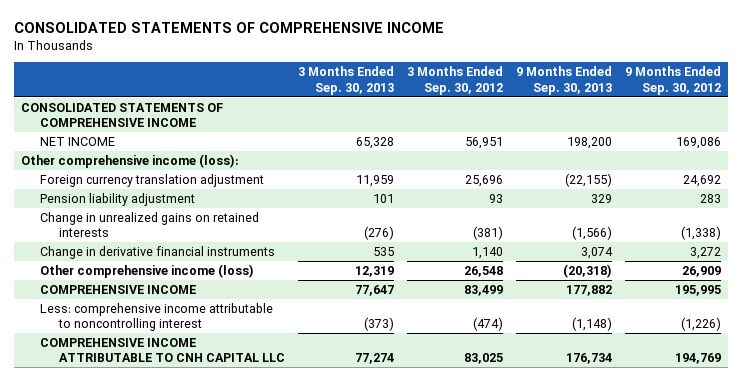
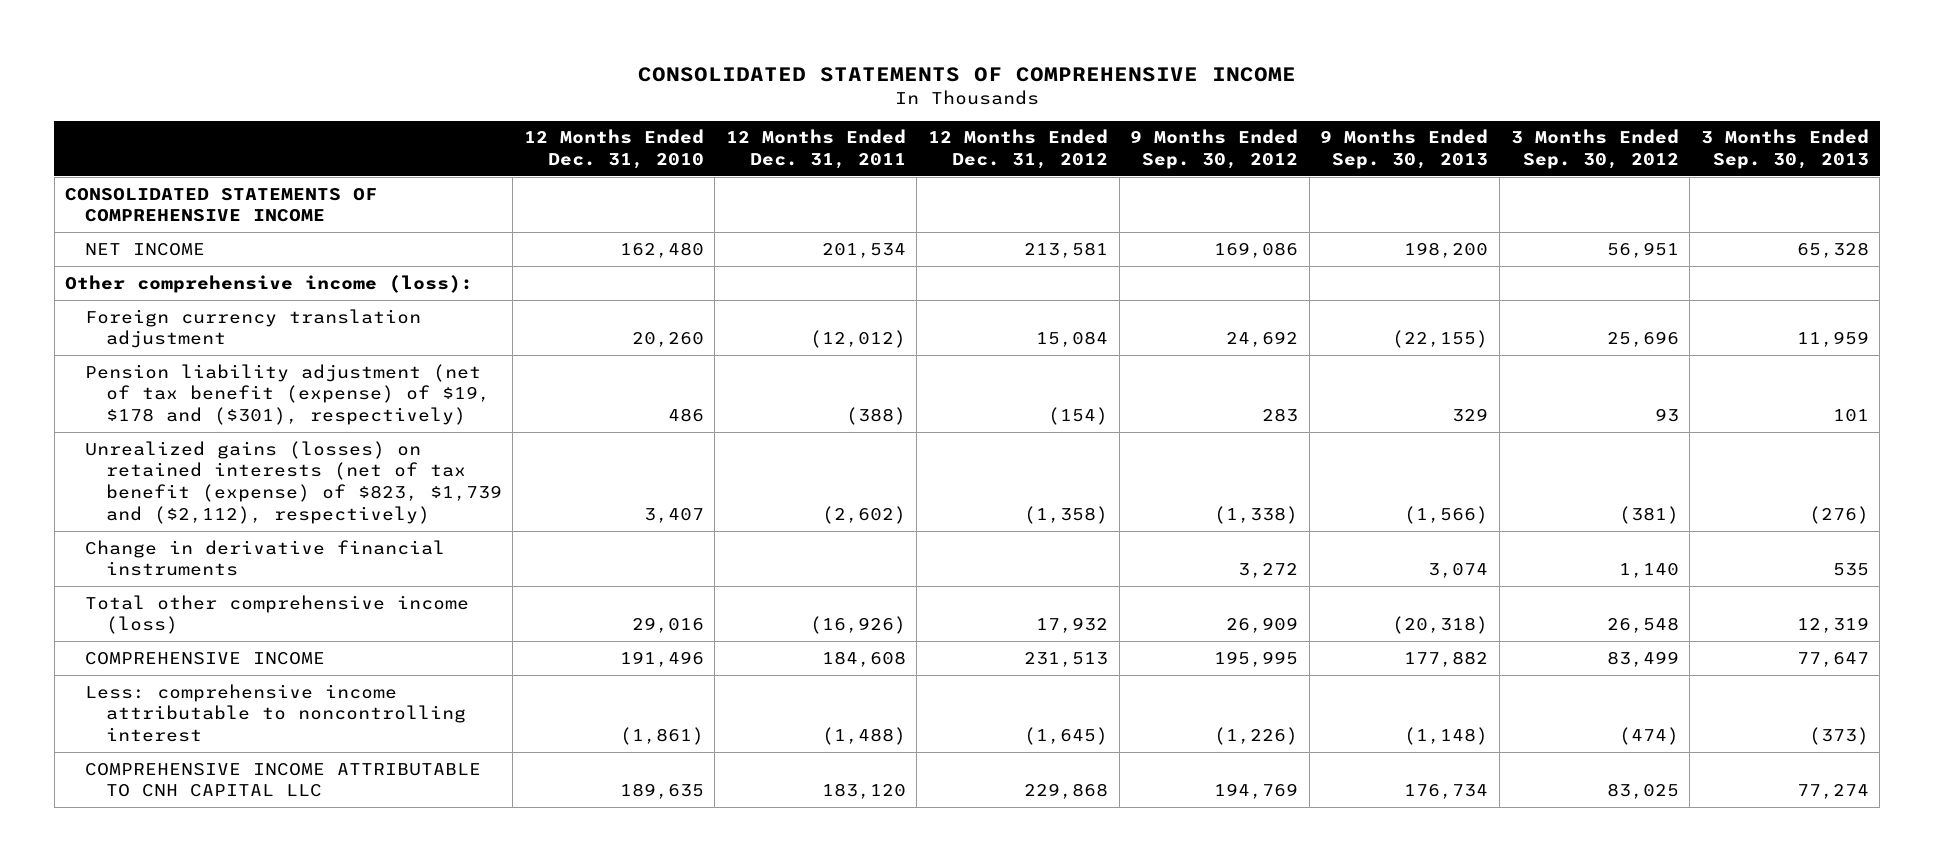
none -> [523,129,704,169] 12 Months Ended Dec. 31, 2010
none -> [725,129,906,169] 12 Months Ended Dec. 31, 2011
none -> [928,129,1109,169] 12 Months Ended Dec. 31, 2012
[39,193,195,207] Pension liability adjustment -> [85,363,490,426] Pension liability adjustment (net of tax benefit (expense) of $19, $178 and ($301), respectively)
[39,212,259,238] Change in unrealized gains on retained interests -> [85,440,502,524] Unrealized gains (losses) on retained interests (net of tax benefit (expense) of $823, $1,739 and ($2,112), respectively)
[39,264,254,279] Other comprehensive income (loss) -> [85,594,470,635] Total other comprehensive income (loss)

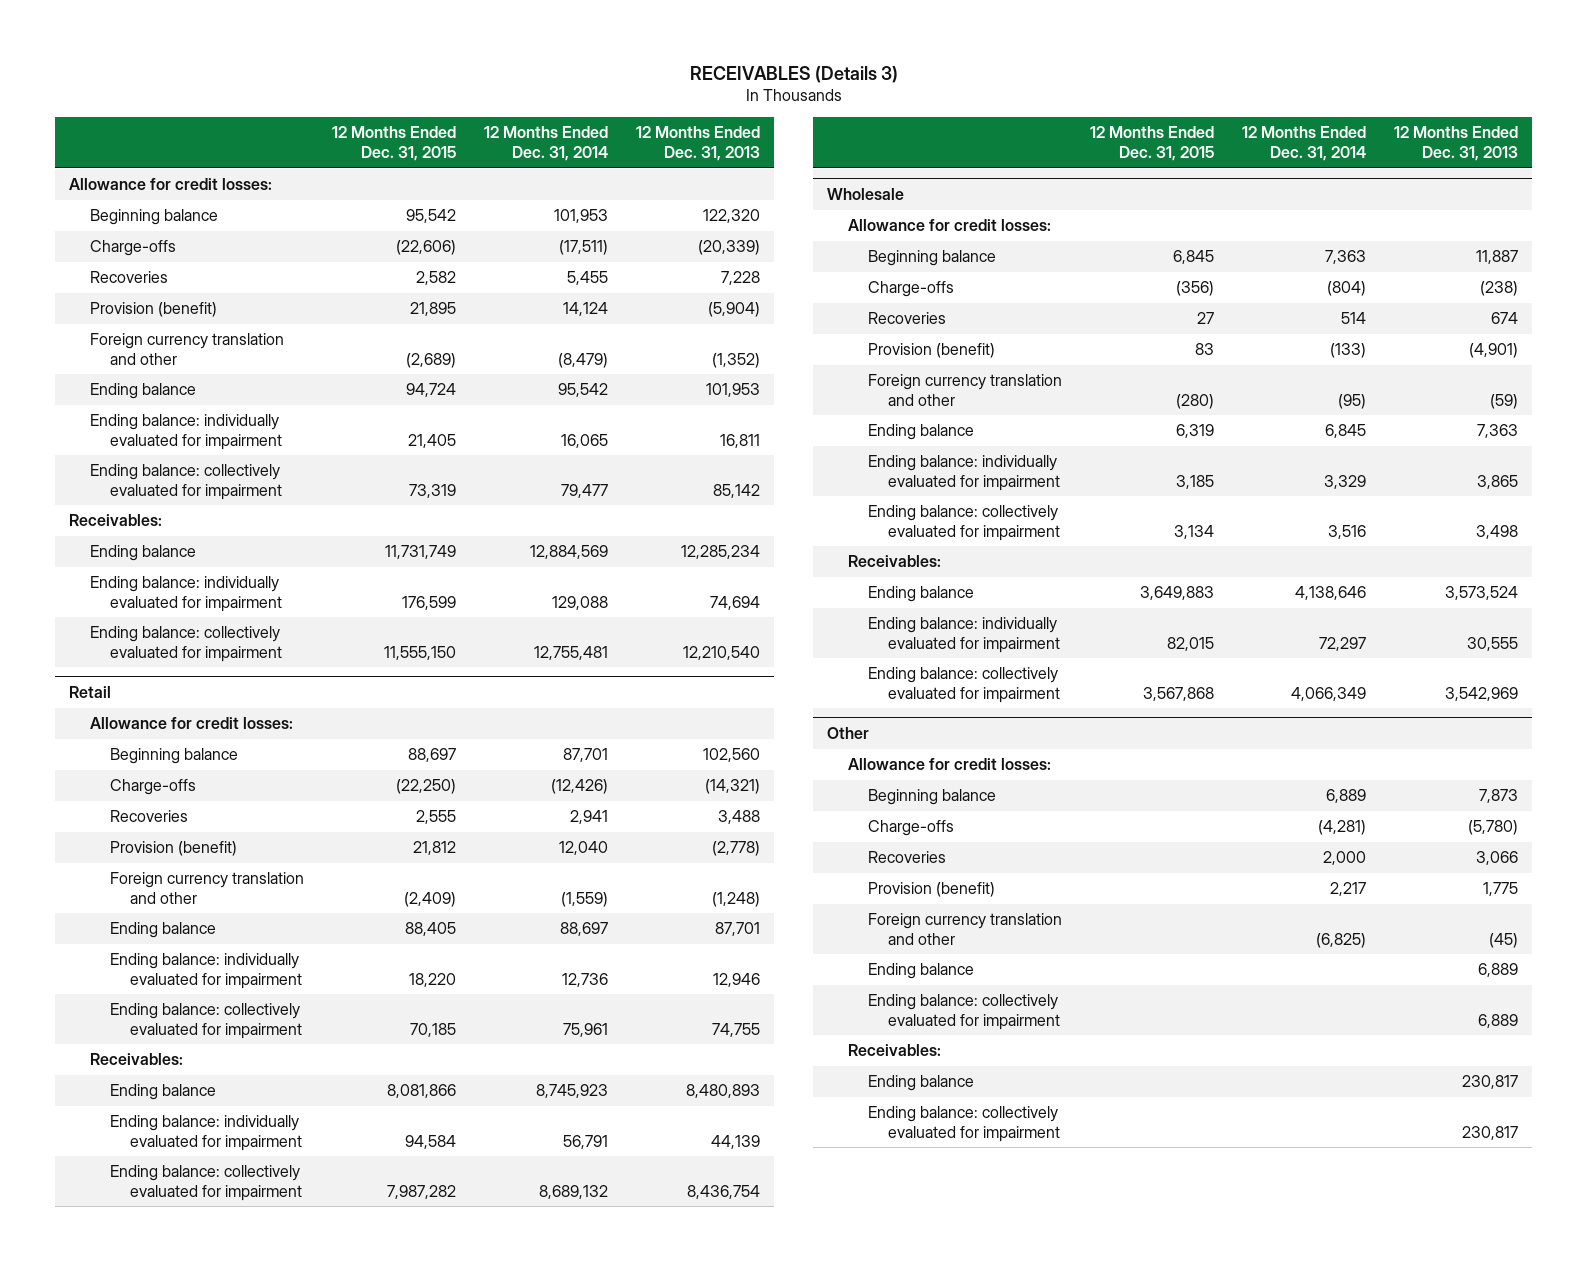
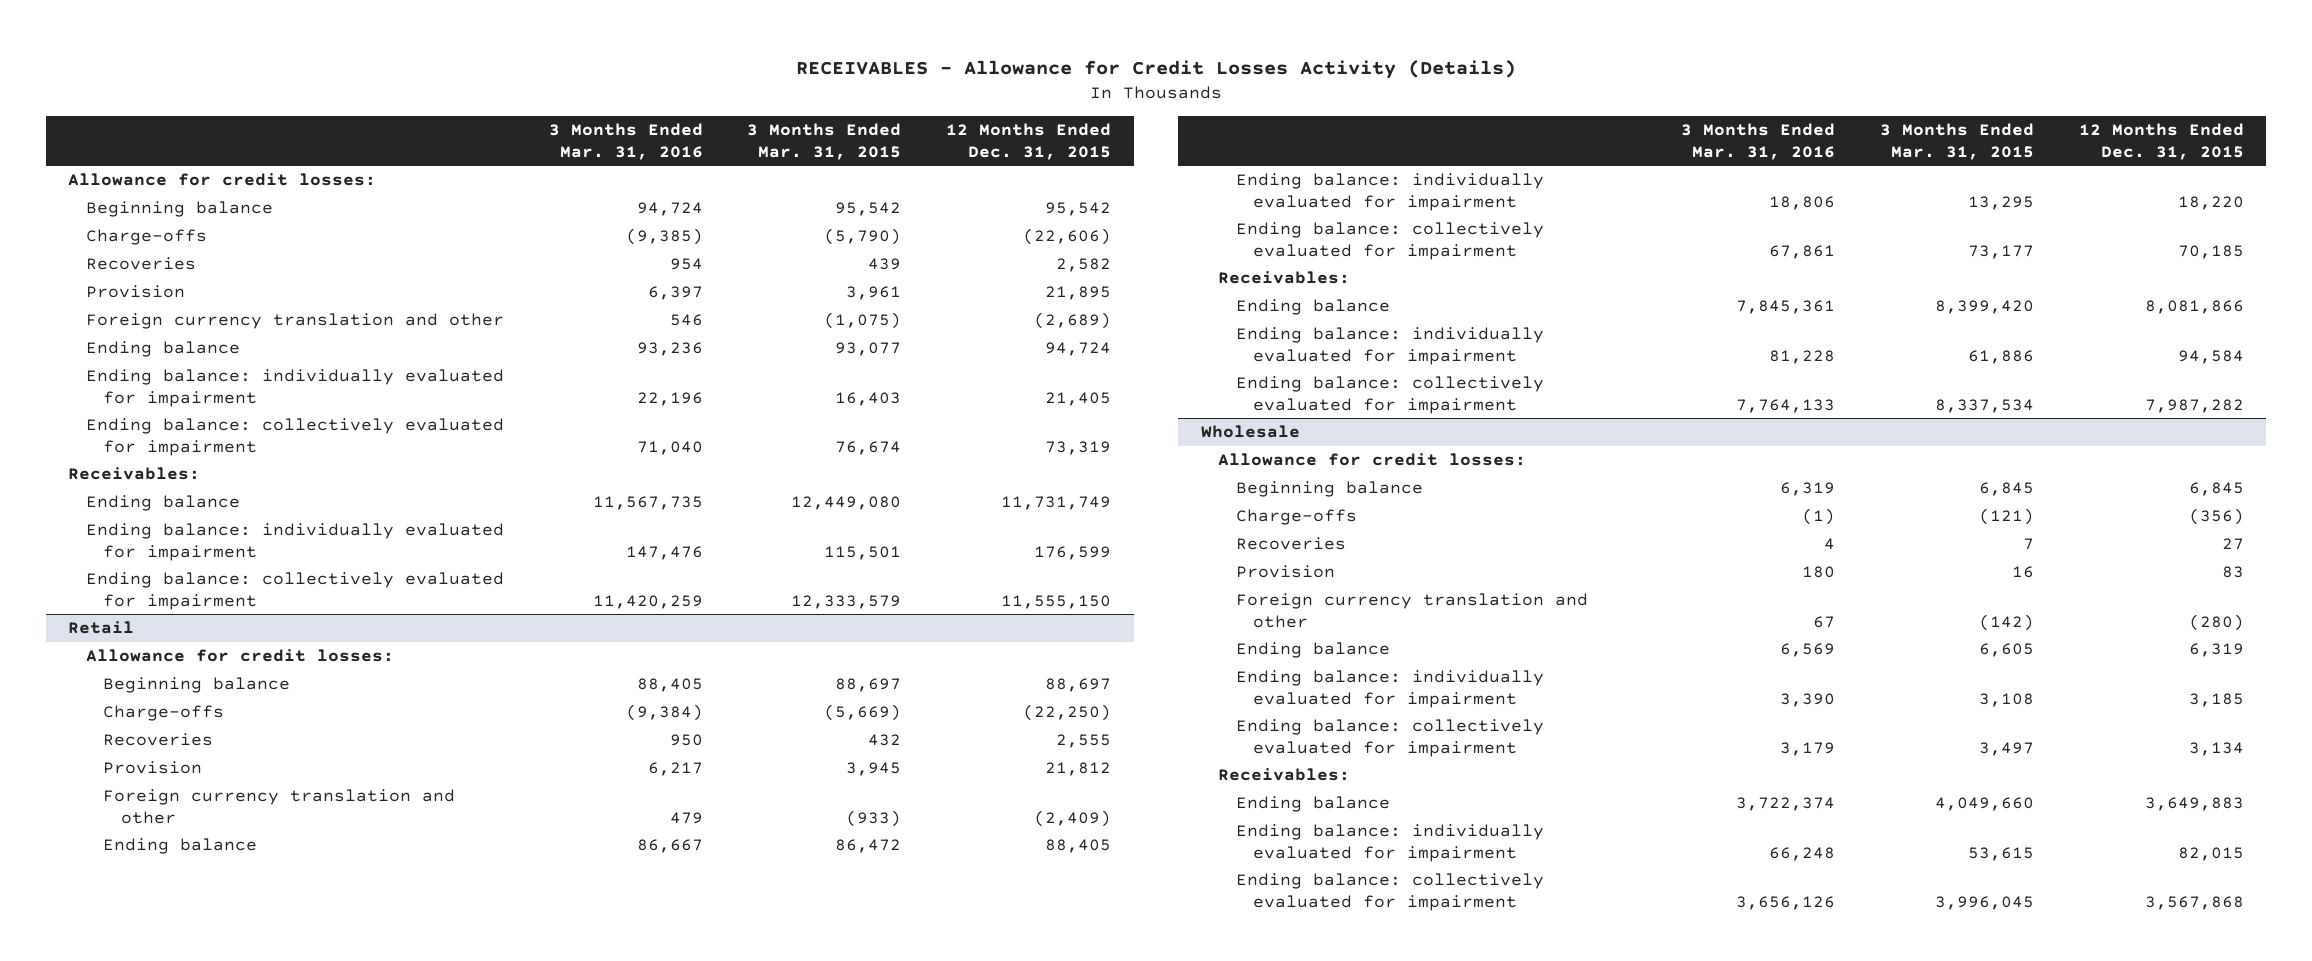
[689,65,898,83] RECEIVABLES (Details 3) -> [796,59,1517,79] RECEIVABLES - Allowance for Credit Losses Activity (Details)
[483,126,608,161] 12 Months Ended Dec. 31, 2014 -> none
[635,126,760,161] 12 Months Ended Dec. 31, 2013 -> none
none -> [548,123,703,160] 3 Months Ended Mar. 31, 2016
none -> [747,123,902,160] 3 Months Ended Mar. 31, 2015
[89,302,217,318] Provision (benefit) -> [85,285,185,299] Provision
[109,841,237,857] Provision (benefit) -> [103,761,203,775] Provision
[867,343,995,359] Provision (benefit) -> [1235,565,1335,579] Provision
[827,726,870,739] Other -> none
[847,758,1051,771] Allowance for credit losses: -> none
[867,789,996,806] Beginning balance -> none
[867,820,954,837] Charge-offs -> none
[867,851,946,864] Recoveries -> none
[867,882,995,898] Provision (benefit) -> none
[867,913,1062,945] Foreign currency translation and other -> none
[867,963,974,980] Ending balance -> none
[867,994,1061,1030] Ending balance: collectively evaluated for impairment -> none
[847,1044,941,1057] Receivables: -> none
[867,1075,974,1092] Ending balance -> none
[867,1106,1061,1142] Ending balance: collectively evaluated for impairment -> none

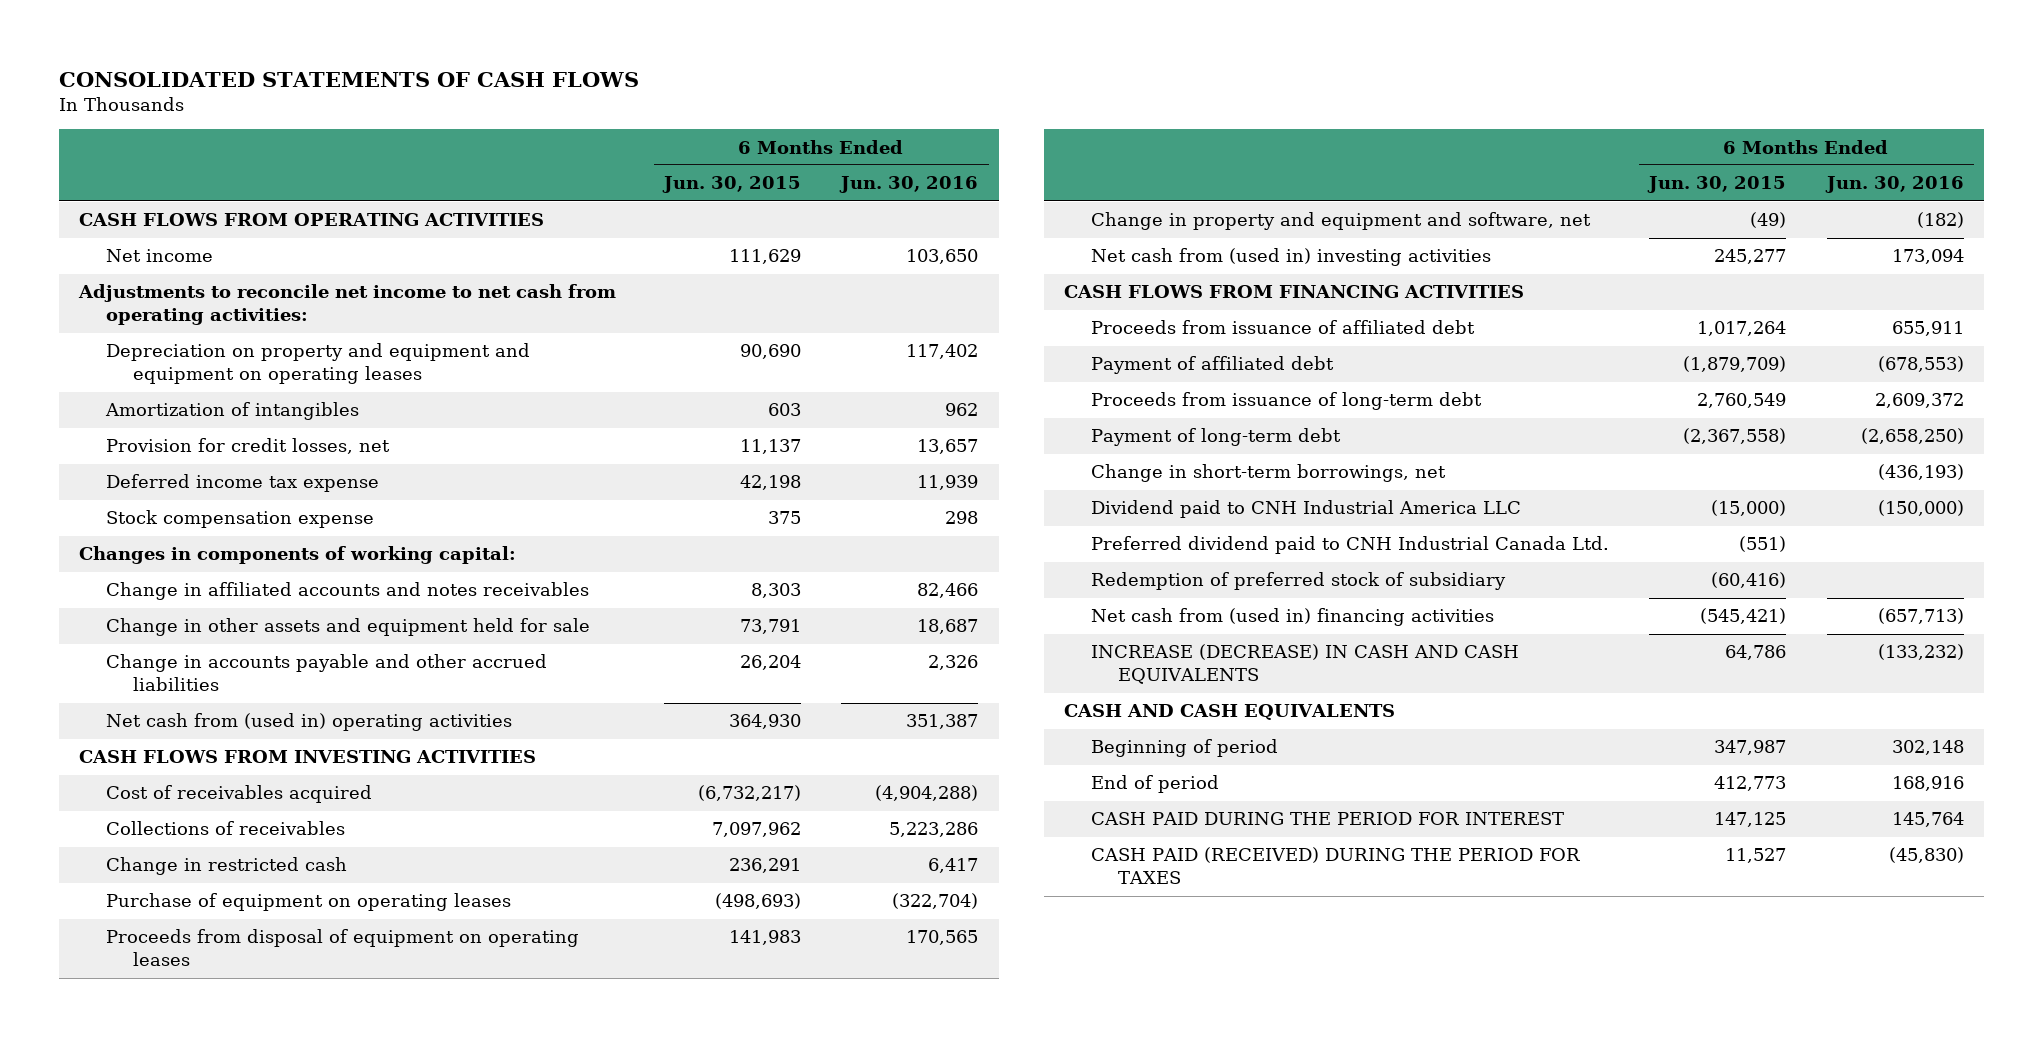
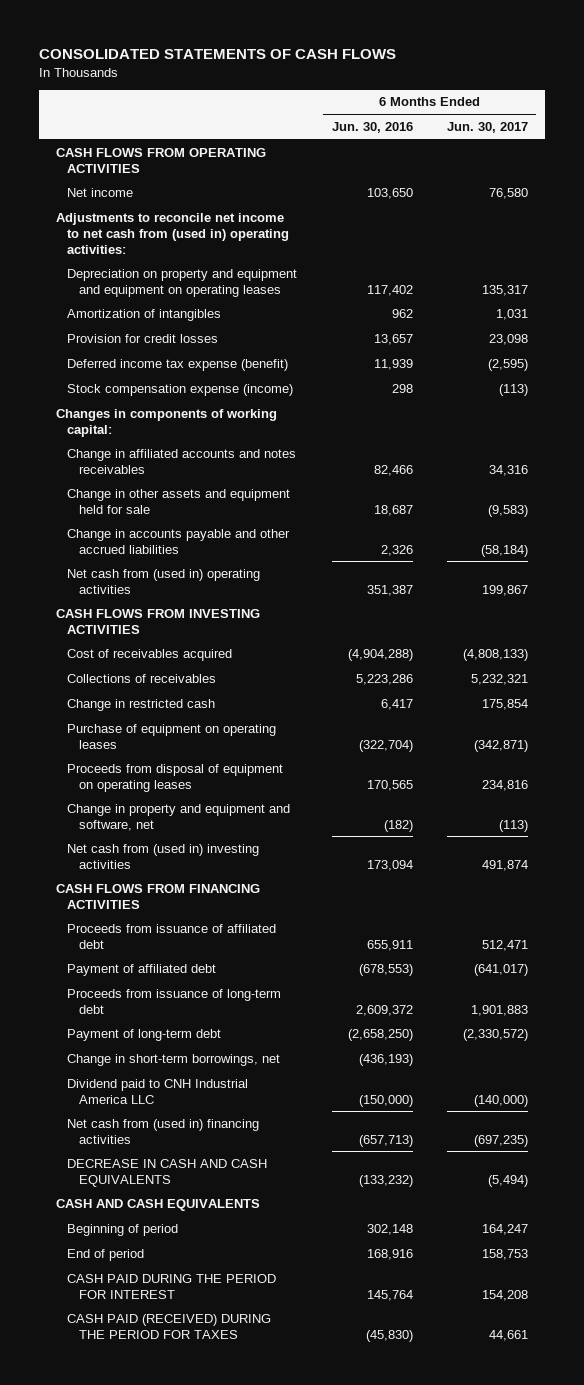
[662,176,802,194] Jun. 30, 2015 -> none
none -> [446,121,528,133] Jun. 30, 2017
[77,284,616,326] Adjustments to reconcile net income to net cash from operating activities: -> [55,212,290,254] Adjustments to reconcile net income to net cash from (used in) operating activities:
[105,438,390,455] Provision for credit losses, net -> [67,333,219,343] Provision for credit losses
[105,474,379,493] Deferred income tax expense -> [67,358,289,371] Deferred income tax expense (benefit)
[105,510,374,529] Stock compensation expense -> [67,383,294,396] Stock compensation expense (income)
[1090,536,1609,555] Preferred dividend paid to CNH Industrial Canada Ltd. -> none
[1090,572,1506,591] Redemption of preferred stock of subsidiary -> none
[1090,644,1519,685] INCREASE (DECREASE) IN CASH AND CASH EQUIVALENTS -> [67,1158,268,1187] DECREASE IN CASH AND CASH EQUIVALENTS

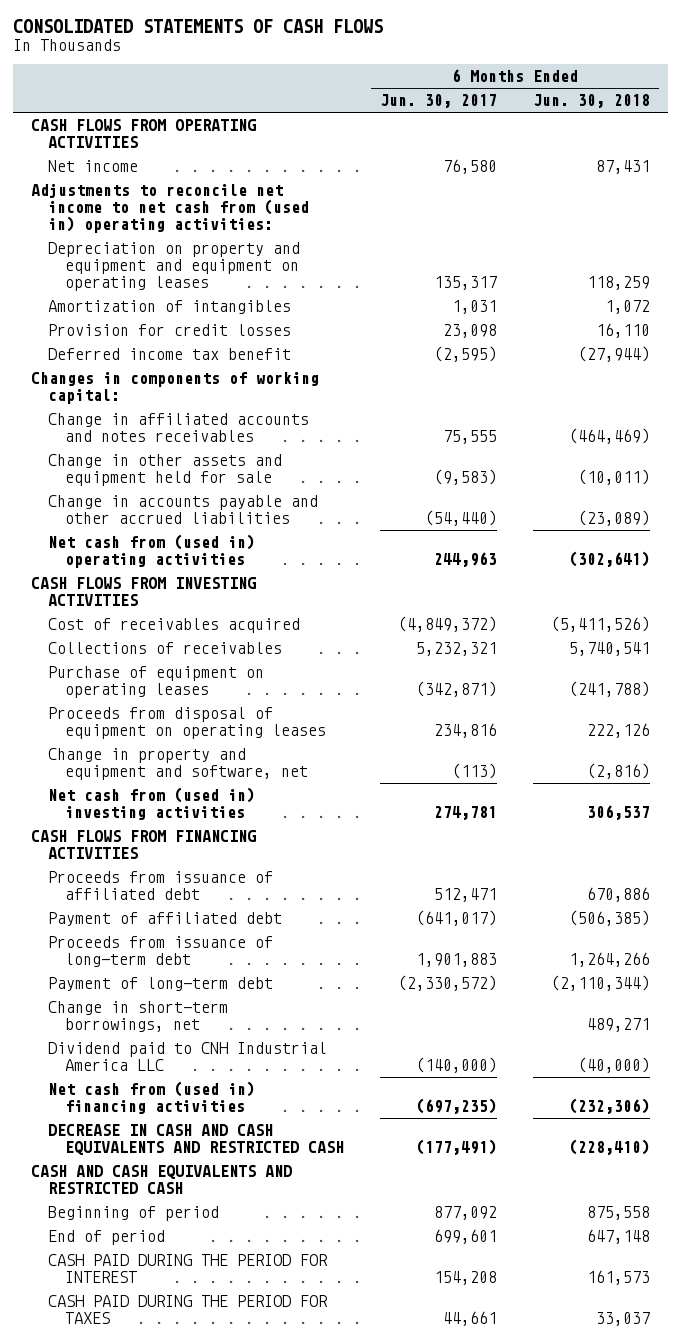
[331,121,413,133] Jun. 30, 2016 -> none
none -> [532,94,650,109] Jun. 30, 2018
[67,383,294,396] Stock compensation expense (income) -> none
[67,358,289,371] Deferred income tax expense (benefit) -> [47,348,291,361] Deferred income tax benefit
[488,464,528,476] 34,316 -> [442,430,497,445] 75,555
[480,544,528,557] (58,184) -> [424,510,497,527] (54,440)
[481,584,528,596] 199,867 -> [433,552,497,568] 244,963
[462,648,528,661] (4,808,133) -> [397,616,497,633] (4,849,372)
[67,698,216,711] Change in restricted cash -> none
[481,859,528,871] 491,874 -> [433,806,497,821] 274,781
[67,1158,268,1187] DECREASE IN CASH AND CASH EQUIVALENTS -> [47,1124,345,1156] DECREASE IN CASH AND CASH EQUIVALENTS AND RESTRICTED CASH
[487,1174,528,1187] (5,494) -> [415,1139,497,1156] (177,491)
[55,1198,260,1211] CASH AND CASH EQUIVALENTS -> [30,1165,292,1195] CASH AND CASH EQUIVALENTS AND RESTRICTED CASH
[481,1223,528,1235] 164,247 -> [433,1206,497,1221] 877,092
[481,1248,528,1260] 158,753 -> [433,1229,497,1245] 699,601
[67,1313,272,1339] CASH PAID (RECEIVED) DURING THE PERIOD FOR TAXES -> [47,1295,328,1325] CASH PAID DURING THE PERIOD FOR TAXES

